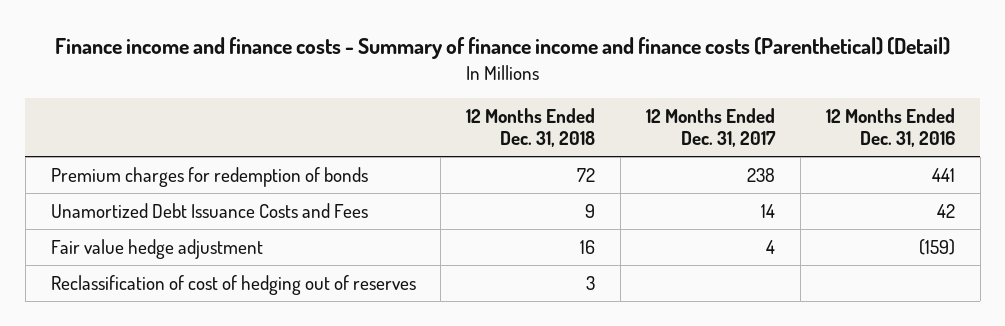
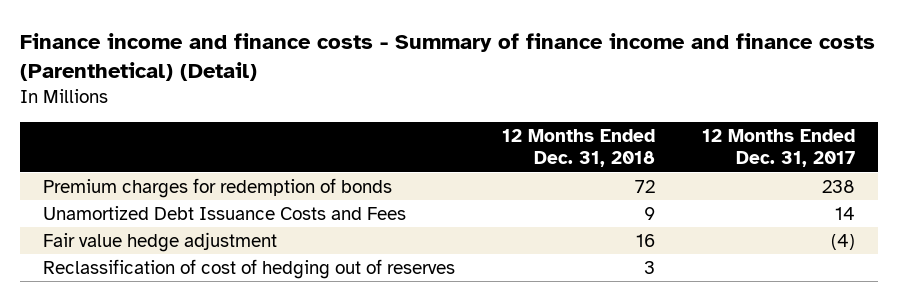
[825,108,955,148] 12 Months Ended Dec. 31, 2016 -> none
[766,239,776,254] 4 -> [830,234,855,251] (4)

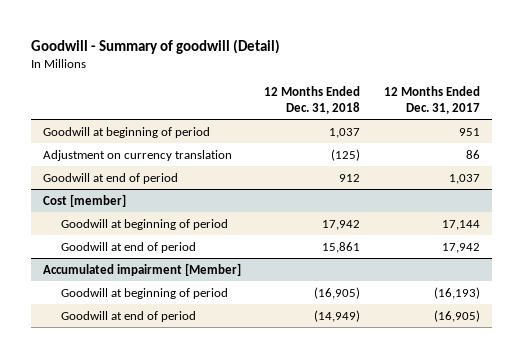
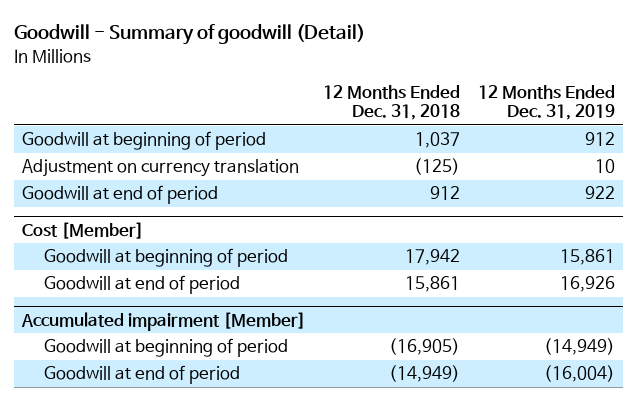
[383,86,480,115] 12 Months Ended Dec. 31, 2017 -> none
none -> [477,85,615,121] 12 Months Ended Dec. 31, 2019
[42,193,126,207] Cost [member] -> [22,221,145,239] Cost [Member]

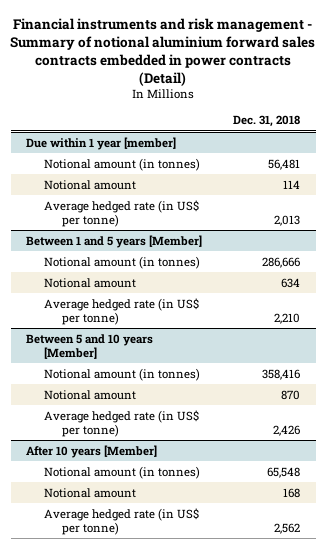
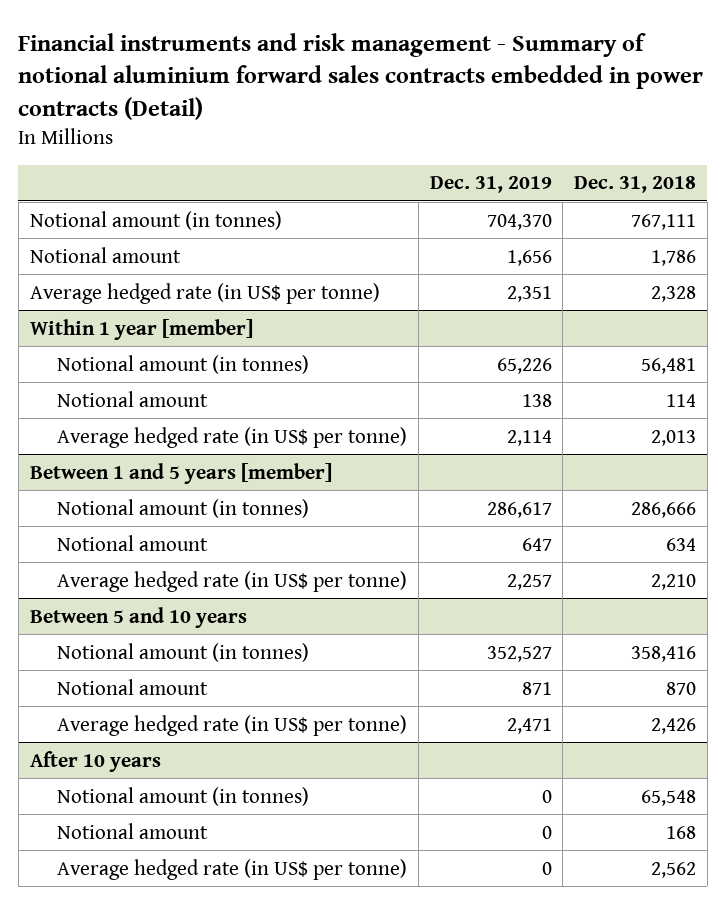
none -> [429,176,552,194] Dec. 31, 2019
none -> [29,210,282,230] Notional amount (in tonnes)
none -> [29,246,181,263] Notional amount
none -> [29,282,380,304] Average hedged rate (in US$ per tonne)
[26,136,177,150] Due within 1 year [member] -> [29,318,253,340] Within 1 year [member]
[26,234,203,248] Between 1 and 5 years [Member] -> [29,462,332,484] Between 1 and 5 years [member]
[26,333,154,359] Between 5 and 10 years [Member] -> [29,606,247,628] Between 5 and 10 years
[26,444,158,458] After 10 years [Member] -> [29,750,161,772] After 10 years

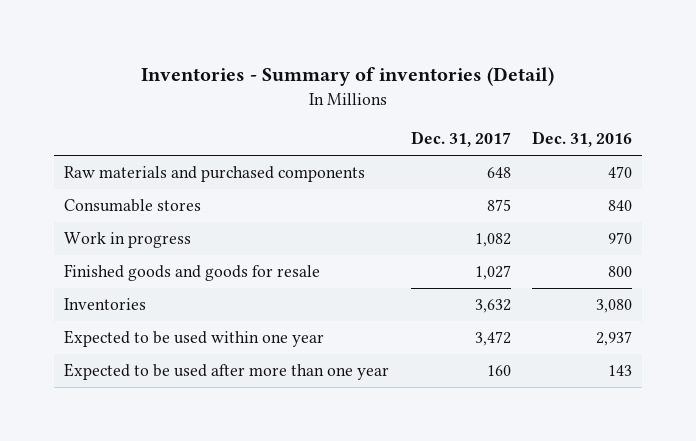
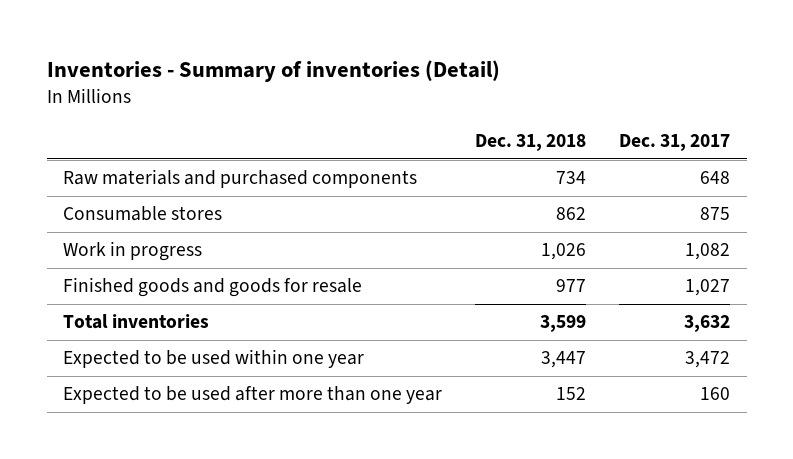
[531,131,632,148] Dec. 31, 2016 -> none
none -> [475,134,587,152] Dec. 31, 2018
[64,298,147,311] Inventories -> [63,314,210,330] Total inventories

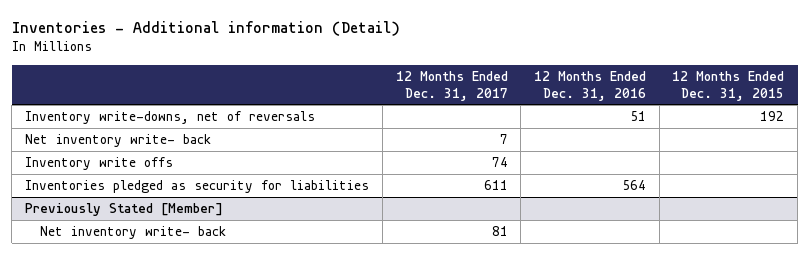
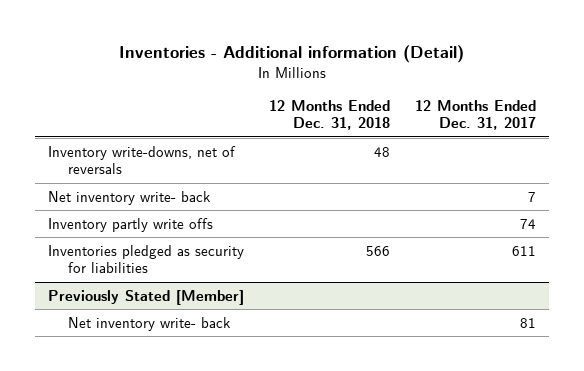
[534,71,647,101] 12 Months Ended Dec. 31, 2016 -> none
[672,71,785,101] 12 Months Ended Dec. 31, 2015 -> none
none -> [269,100,391,131] 12 Months Ended Dec. 31, 2018
[25,157,174,171] Inventory write offs -> [47,217,213,232] Inventory partly write offs

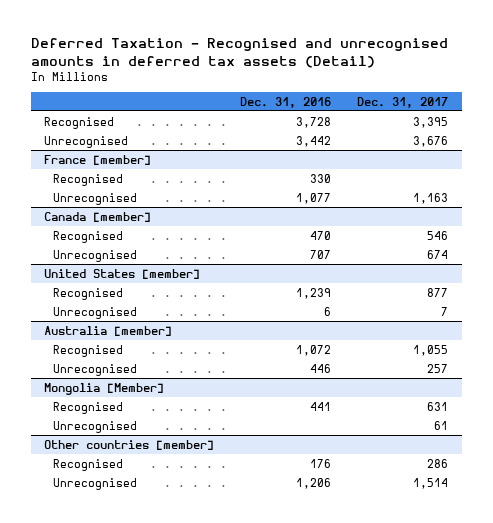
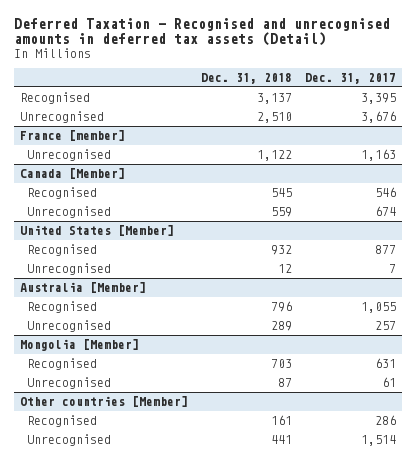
[240,96,332,108] Dec. 31, 2016 -> none
none -> [200,72,292,84] Dec. 31, 2018
[53,173,124,186] Recognised -> none
[44,211,152,222] Canada [member] -> [19,167,125,179] Canada [Member]
[44,268,201,279] United States [member] -> [19,224,174,236] United States [Member]
[44,325,173,336] Australia [member] -> [19,281,146,293] Australia [Member]
[44,439,215,450] Other countries [member] -> [19,395,188,407] Other countries [Member]

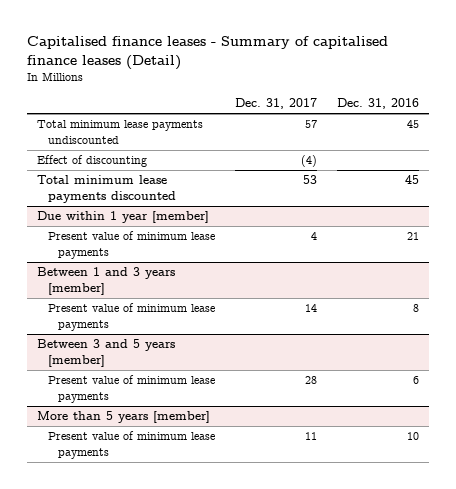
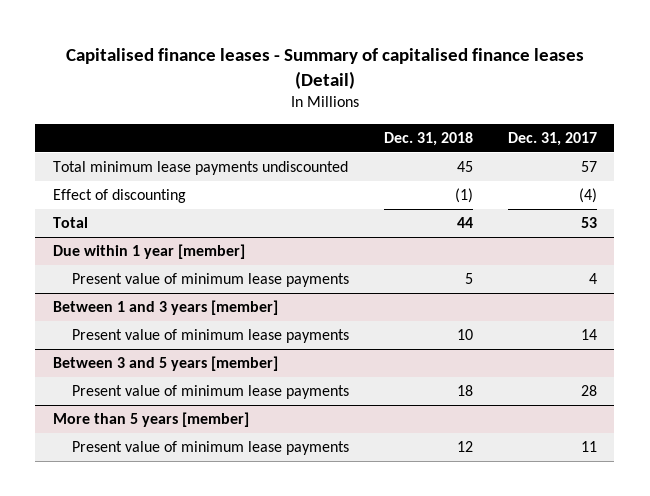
[336,98,419,110] Dec. 31, 2016 -> none
none -> [384,131,474,146] Dec. 31, 2018
[37,175,176,203] Total minimum lease payments discounted -> [52,217,88,229] Total

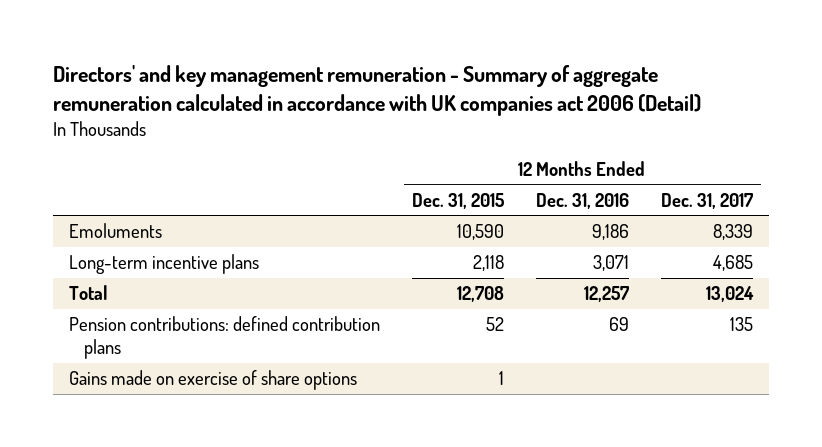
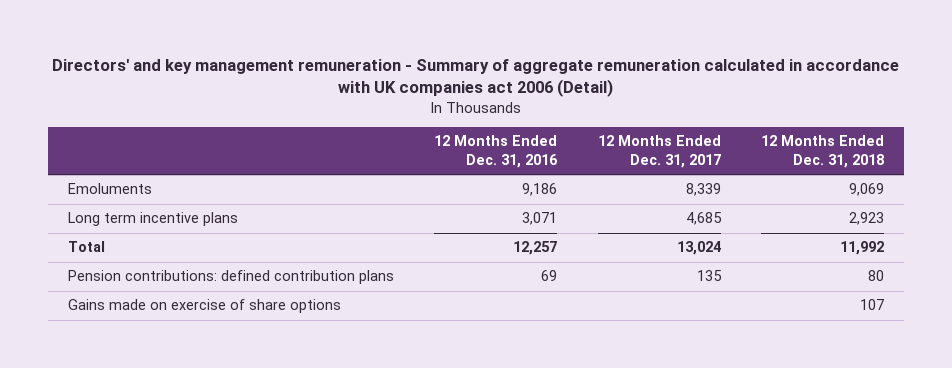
[411,192,504,209] Dec. 31, 2015 -> none
none -> [760,135,884,169] 12 Months Ended Dec. 31, 2018
[69,254,260,275] Long-term incentive plans -> [68,212,239,227] Long term incentive plans

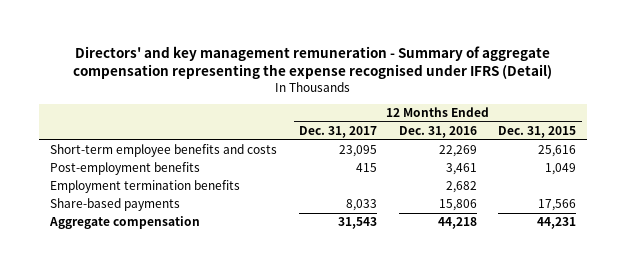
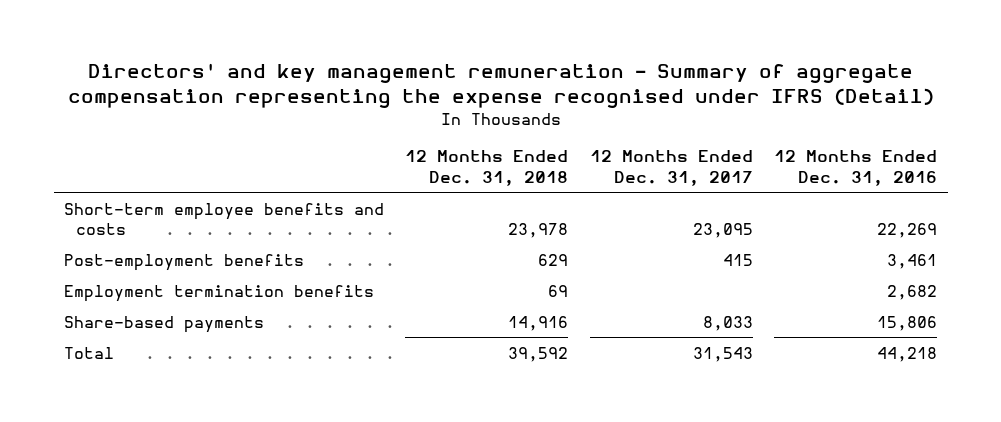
[498,125,577,138] Dec. 31, 2015 -> none
none -> [405,150,569,186] 12 Months Ended Dec. 31, 2018
[49,216,201,230] Aggregate compensation -> [64,346,115,359] Total

